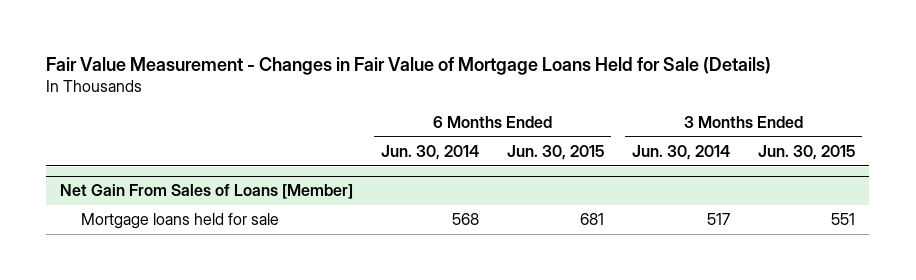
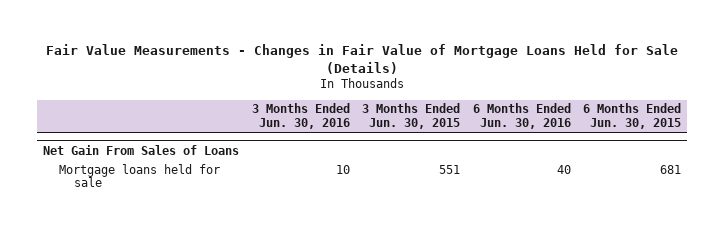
[46,56,772,75] Fair Value Measurement - Changes in Fair Value of Mortgage Loans Held for Sale (Details) -> [46,44,679,74] Fair Value Measurements - Changes in Fair Value of Mortgage Loans Held for Sale (Details)
[381,144,480,160] Jun. 30, 2014 -> none
[632,144,731,160] Jun. 30, 2014 -> none
none -> [251,103,350,130] 3 Months Ended Jun. 30, 2016
none -> [472,103,571,130] 6 Months Ended Jun. 30, 2016
[60,184,354,200] Net Gain From Sales of Loans [Member] -> [43,144,240,155] Net Gain From Sales of Loans

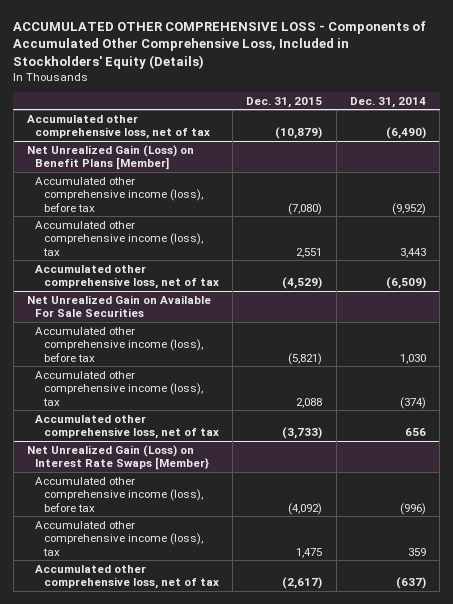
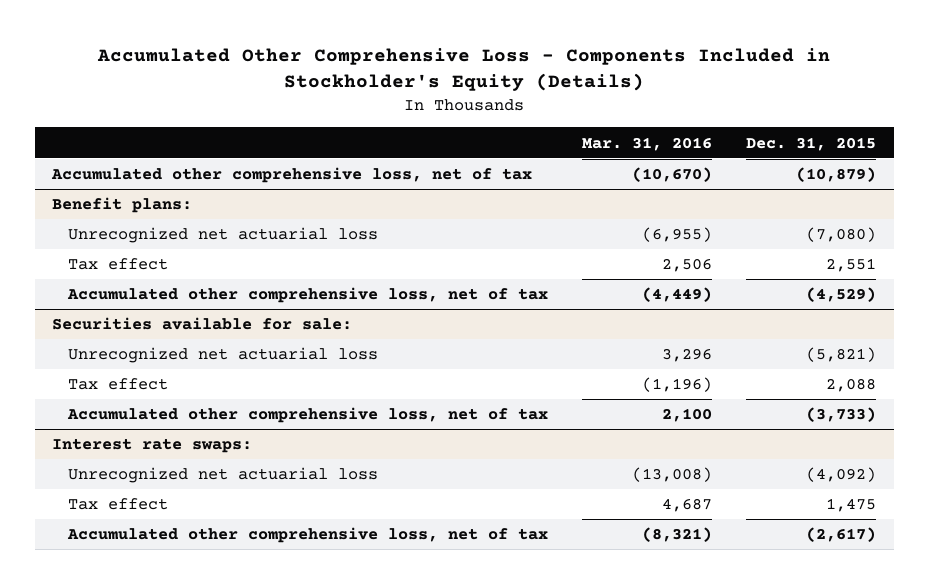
[13,20,427,69] ACCUMULATED OTHER COMPREHENSIVE LOSS - Components of Accumulated Other Comprehensive Loss, Included in Stockholders' Equity (Details) -> [97,48,831,92] Accumulated Other Comprehensive Loss - Components Included in Stockholder's Equity (Details)
[349,96,426,108] Dec. 31, 2014 -> none
none -> [581,136,712,151] Mar. 31, 2016
[35,176,203,212] Accumulated other comprehensive income (loss), before tax -> none
[26,144,194,171] Net Unrealized Gain (Loss) on Benefit Plans [Member] -> [51,197,192,214] Benefit plans:
none -> [67,227,378,244] Unrecognized net actuarial loss
[35,220,203,256] Accumulated other comprehensive income (loss), tax -> [67,258,168,271] Tax effect
[26,294,211,318] Net Unrealized Gain on Available For Sale Securities -> [51,317,352,331] Securities available for sale:
[35,326,203,362] Accumulated other comprehensive income (loss), before tax -> [67,347,378,364] Unrecognized net actuarial loss
[35,370,203,406] Accumulated other comprehensive income (loss), tax -> [67,378,168,391] Tax effect
[26,444,210,471] Net Unrealized Gain (Loss) on Interest Rate Swaps [Member} -> [51,438,252,454] Interest rate swaps:
[35,476,203,512] Accumulated other comprehensive income (loss), before tax -> [67,467,378,484] Unrecognized net actuarial loss
[35,520,203,556] Accumulated other comprehensive income (loss), tax -> [67,498,168,511] Tax effect

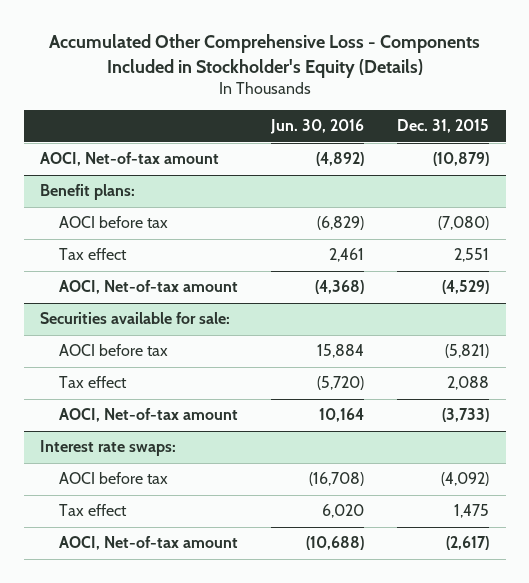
[581,136,712,151] Mar. 31, 2016 -> none
none -> [270,119,365,135] Jun. 30, 2016
[50,167,532,184] Accumulated other comprehensive loss, net of tax -> [40,152,220,167] AOCI, Net-of-tax amount
[67,227,378,244] Unrecognized net actuarial loss -> [59,216,169,229] AOCI before tax
[66,287,548,304] Accumulated other comprehensive loss, net of tax -> [59,280,239,295] AOCI, Net-of-tax amount
[67,347,378,364] Unrecognized net actuarial loss -> [59,344,169,357] AOCI before tax
[66,407,548,424] Accumulated other comprehensive loss, net of tax -> [59,408,239,423] AOCI, Net-of-tax amount
[67,467,378,484] Unrecognized net actuarial loss -> [59,472,169,485] AOCI before tax
[66,527,548,544] Accumulated other comprehensive loss, net of tax -> [59,536,239,551] AOCI, Net-of-tax amount

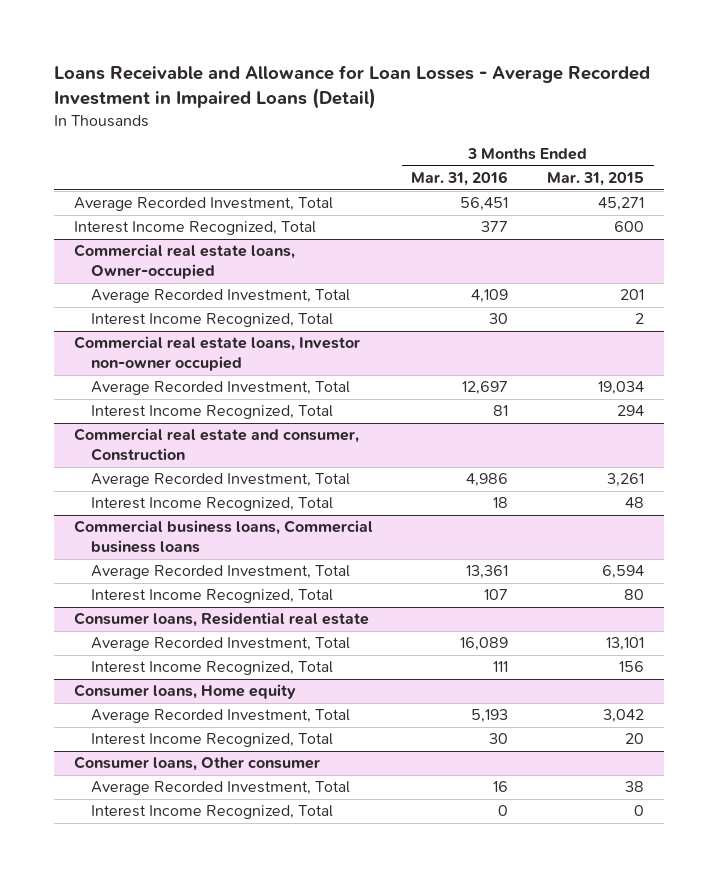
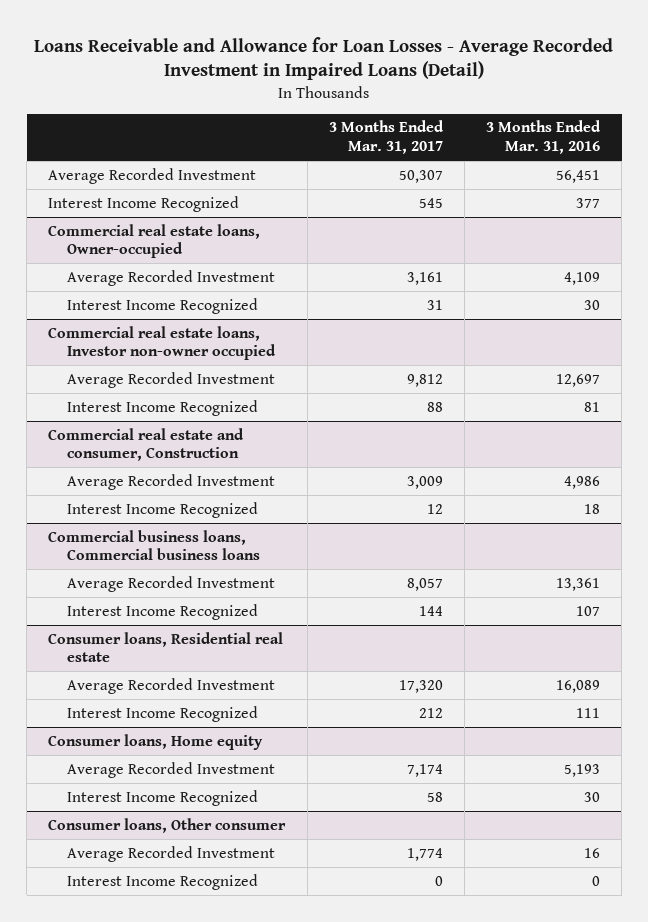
[547,172,645,187] Mar. 31, 2015 -> none
none -> [328,120,444,155] 3 Months Ended Mar. 31, 2017
[73,197,333,212] Average Recorded Investment, Total -> [48,167,257,184] Average Recorded Investment
[73,221,316,236] Interest Income Recognized, Total -> [48,195,240,212] Interest Income Recognized
[91,289,351,304] Average Recorded Investment, Total -> [66,269,275,286] Average Recorded Investment
[91,313,334,328] Interest Income Recognized, Total -> [66,297,258,314] Interest Income Recognized
[91,381,351,396] Average Recorded Investment, Total -> [66,371,275,388] Average Recorded Investment
[91,405,334,420] Interest Income Recognized, Total -> [66,399,258,416] Interest Income Recognized
[91,473,351,488] Average Recorded Investment, Total -> [66,473,275,490] Average Recorded Investment
[91,497,334,512] Interest Income Recognized, Total -> [66,501,258,518] Interest Income Recognized
[91,565,351,580] Average Recorded Investment, Total -> [66,575,275,592] Average Recorded Investment
[91,589,334,604] Interest Income Recognized, Total -> [66,603,258,620] Interest Income Recognized
[91,637,351,652] Average Recorded Investment, Total -> [66,677,275,694] Average Recorded Investment
[91,661,334,676] Interest Income Recognized, Total -> [66,705,258,722] Interest Income Recognized
[91,709,351,724] Average Recorded Investment, Total -> [66,761,275,778] Average Recorded Investment
[91,733,334,748] Interest Income Recognized, Total -> [66,789,258,806] Interest Income Recognized
[91,781,351,796] Average Recorded Investment, Total -> [66,845,275,862] Average Recorded Investment
[91,805,334,820] Interest Income Recognized, Total -> [66,873,258,890] Interest Income Recognized

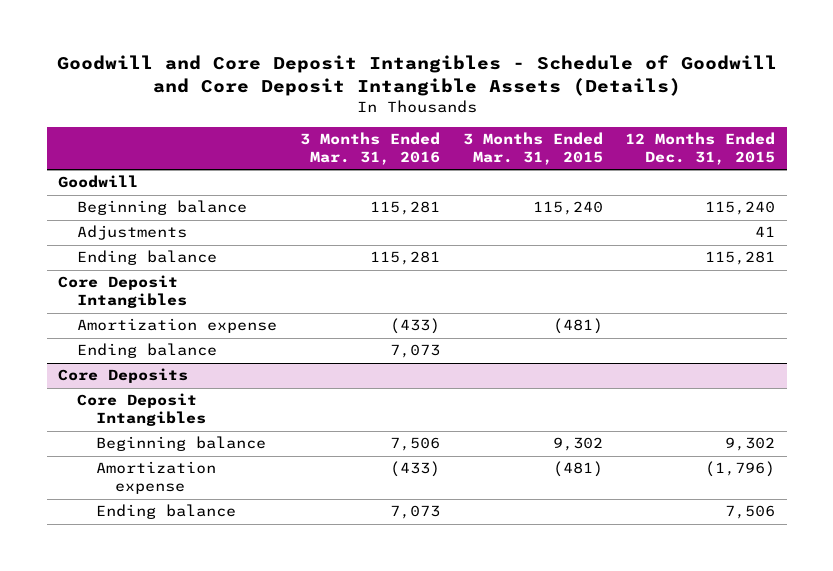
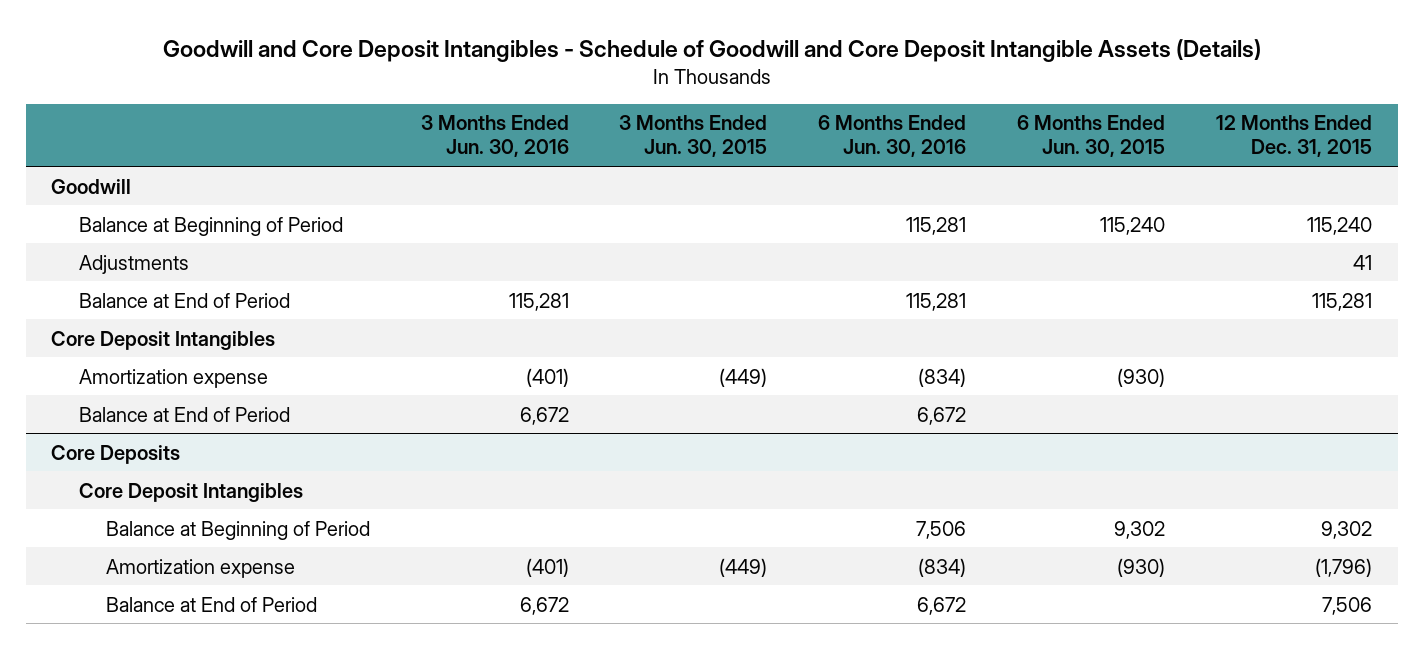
[299,131,440,165] 3 Months Ended Mar. 31, 2016 -> none
[462,131,603,165] 3 Months Ended Mar. 31, 2015 -> none
none -> [420,115,569,158] 3 Months Ended Jun. 30, 2016
none -> [619,115,768,158] 3 Months Ended Jun. 30, 2015
none -> [818,115,967,158] 6 Months Ended Jun. 30, 2016
none -> [1017,115,1166,158] 6 Months Ended Jun. 30, 2015
[77,200,248,216] Beginning balance -> [78,216,343,236] Balance at Beginning of Period
[77,250,218,266] Ending balance -> [78,292,290,308] Balance at End of Period
[77,343,218,359] Ending balance -> [78,406,290,422] Balance at End of Period
[96,436,267,452] Beginning balance -> [105,520,370,540] Balance at Beginning of Period
[96,504,237,520] Ending balance -> [105,596,317,612] Balance at End of Period

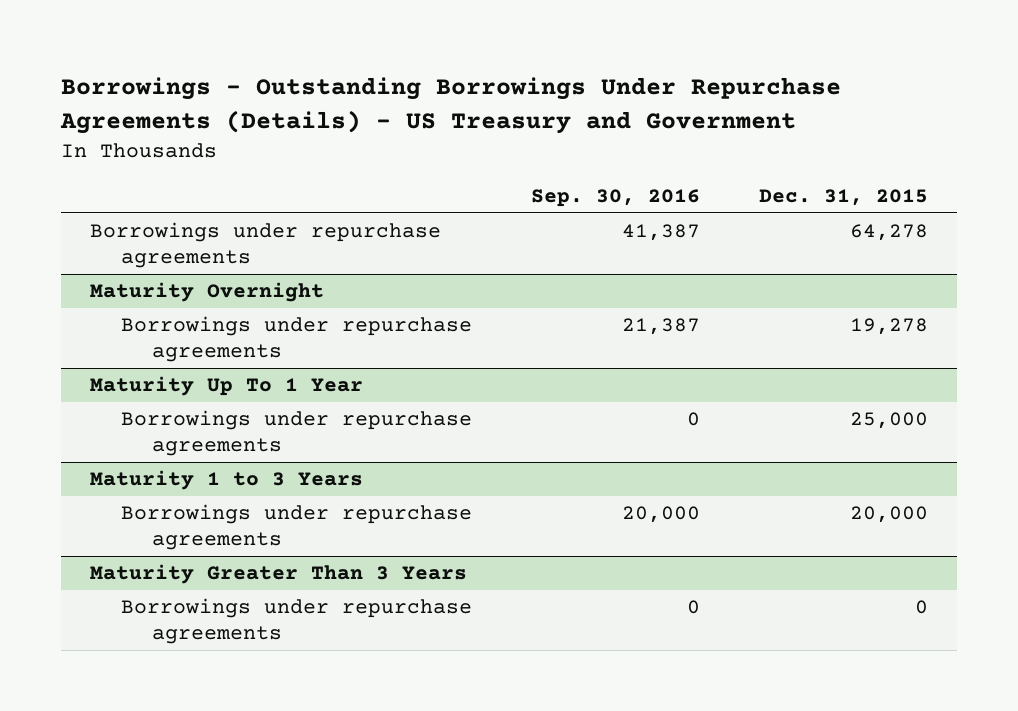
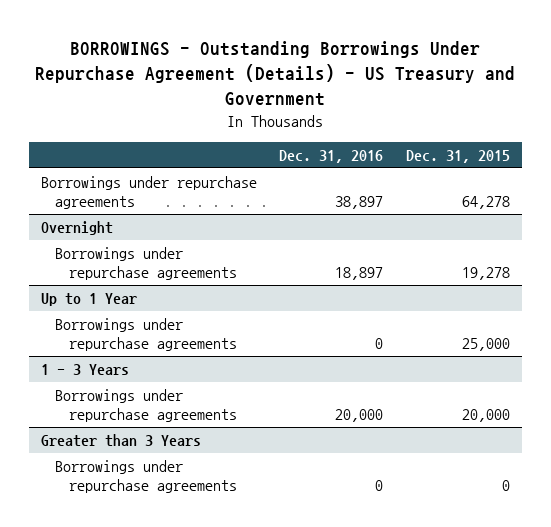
[59,77,841,134] Borrowings - Outstanding Borrowings Under Repurchase Agreements (Details) - US Treasury and Government -> [35,41,516,107] BORROWINGS - Outstanding Borrowings Under Repurchase Agreement (Details) - US Treasury and Government
[530,188,700,207] Sep. 30, 2016 -> none
none -> [279,149,384,163] Dec. 31, 2016
[90,282,325,303] Maturity Overnight -> [40,221,113,236] Overnight
[90,376,364,397] Maturity Up To 1 Year -> [40,293,137,307] Up to 1 Year
[90,470,364,491] Maturity 1 to 3 Years -> [40,364,129,376] 1 - 3 Years
[90,564,468,585] Maturity Greater Than 3 Years -> [40,434,201,448] Greater than 3 Years

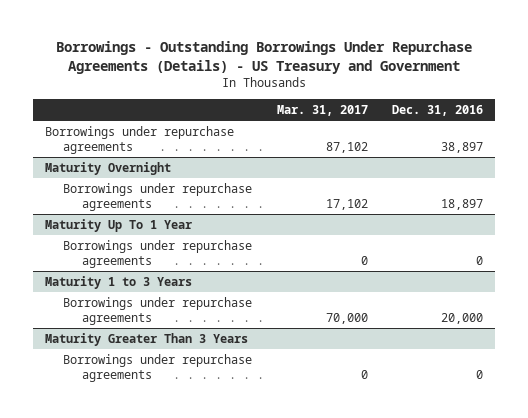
[35,41,516,107] BORROWINGS - Outstanding Borrowings Under Repurchase Agreement (Details) - US Treasury and Government -> [55,40,472,74] Borrowings - Outstanding Borrowings Under Repurchase Agreements (Details) - US Treasury and Government
[406,149,511,163] Dec. 31, 2015 -> none
none -> [276,104,368,116] Mar. 31, 2017
[40,221,113,236] Overnight -> [45,162,172,176] Maturity Overnight
[40,293,137,307] Up to 1 Year -> [45,219,193,233] Maturity Up To 1 Year
[40,364,129,376] 1 - 3 Years -> [45,276,193,290] Maturity 1 to 3 Years
[40,434,201,448] Greater than 3 Years -> [45,333,249,347] Maturity Greater Than 3 Years

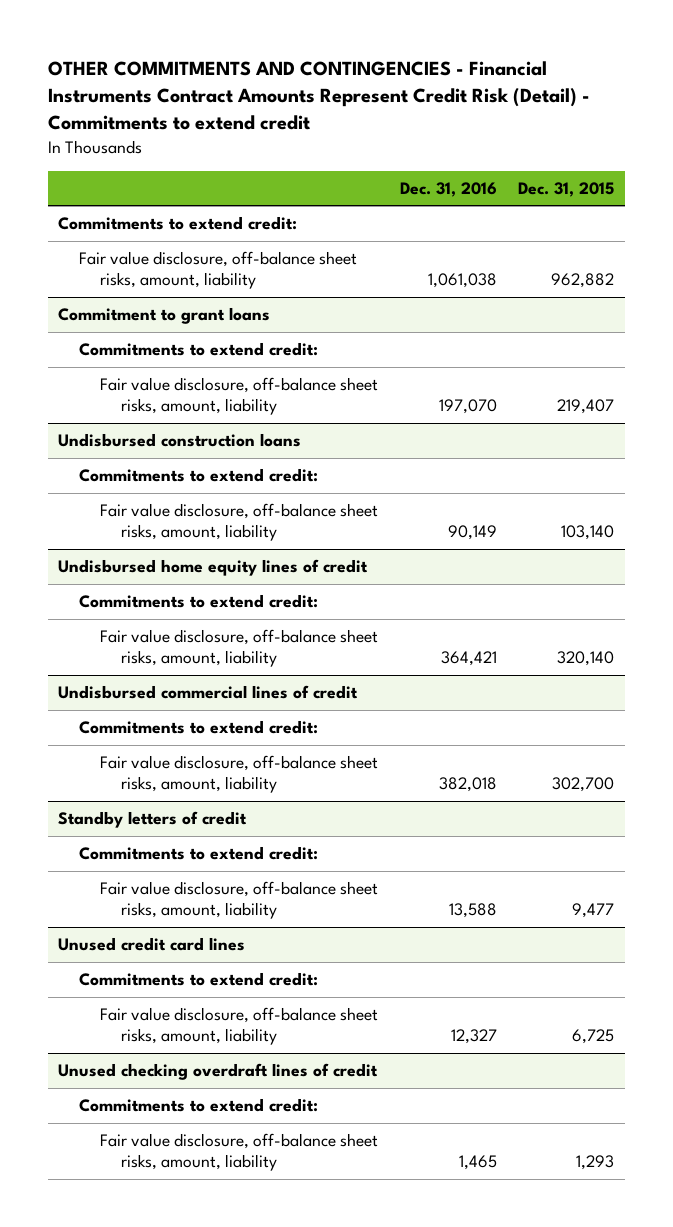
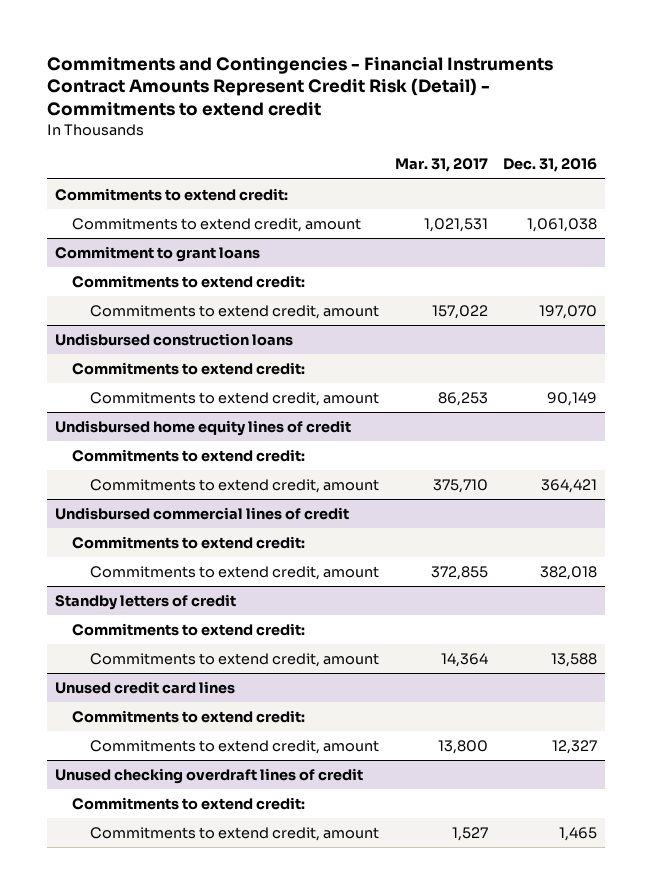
[47,60,590,131] OTHER COMMITMENTS AND CONTINGENCIES - Financial Instruments Contract Amounts Represent Credit Risk (Detail) - Commitments to extend credit -> [46,55,553,117] Commitments and Contingencies - Financial Instruments Contract Amounts Represent Credit Risk (Detail) - Commitments to extend credit
[518,181,615,197] Dec. 31, 2015 -> none
none -> [394,158,488,173] Mar. 31, 2017
[79,251,358,290] Fair value disclosure, off-balance sheet risks, amount, liability -> [72,217,362,232] Commitments to extend credit, amount
[100,377,379,416] Fair value disclosure, off-balance sheet risks, amount, liability -> [89,304,379,319] Commitments to extend credit, amount
[100,503,379,542] Fair value disclosure, off-balance sheet risks, amount, liability -> [89,391,379,406] Commitments to extend credit, amount
[100,629,379,668] Fair value disclosure, off-balance sheet risks, amount, liability -> [89,478,379,493] Commitments to extend credit, amount
[100,755,379,794] Fair value disclosure, off-balance sheet risks, amount, liability -> [89,565,379,580] Commitments to extend credit, amount
[100,881,379,920] Fair value disclosure, off-balance sheet risks, amount, liability -> [89,652,379,667] Commitments to extend credit, amount
[100,1007,379,1046] Fair value disclosure, off-balance sheet risks, amount, liability -> [89,739,379,754] Commitments to extend credit, amount
[100,1133,379,1172] Fair value disclosure, off-balance sheet risks, amount, liability -> [89,826,379,841] Commitments to extend credit, amount

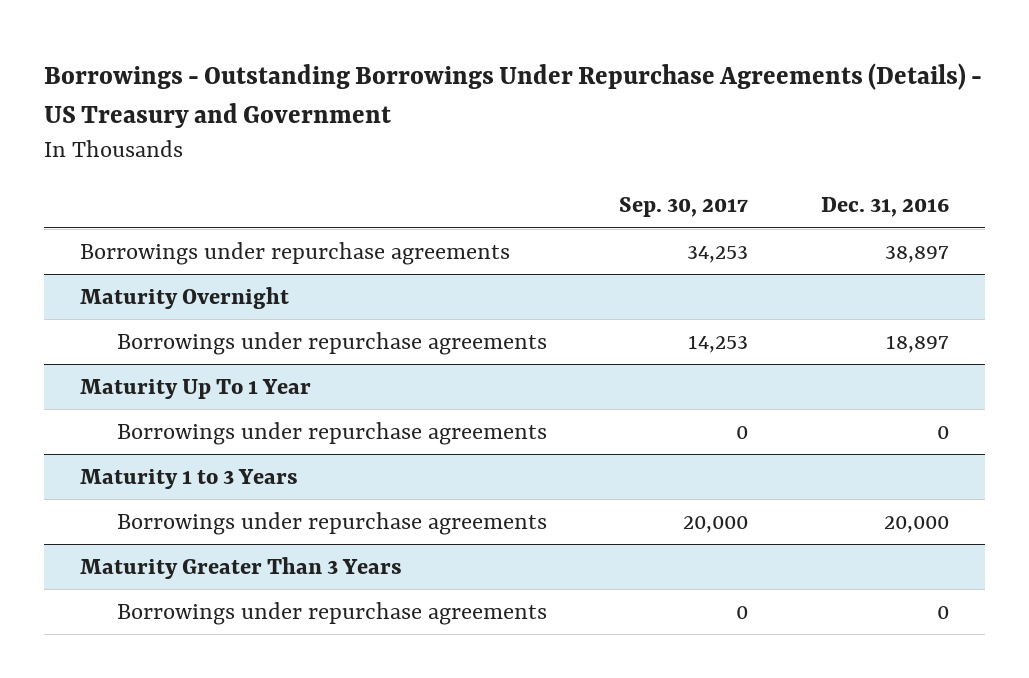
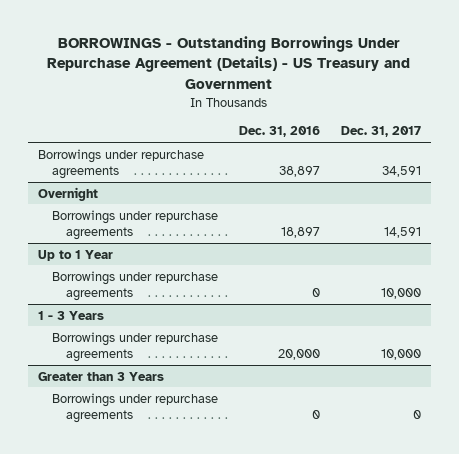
[44,62,983,128] Borrowings - Outstanding Borrowings Under Repurchase Agreements (Details) - US Treasury and Government -> [47,36,411,89] BORROWINGS - Outstanding Borrowings Under Repurchase Agreement (Details) - US Treasury and Government
[619,197,749,218] Sep. 30, 2017 -> none
none -> [340,126,421,138] Dec. 31, 2017
[80,286,290,309] Maturity Overnight -> [38,186,99,201] Overnight
[80,378,312,399] Maturity Up To 1 Year -> [38,249,114,261] Up to 1 Year
[80,468,299,489] Maturity 1 to 3 Years -> [38,310,105,320] 1 - 3 Years
[80,556,403,579] Maturity Greater Than 3 Years -> [38,371,165,381] Greater than 3 Years

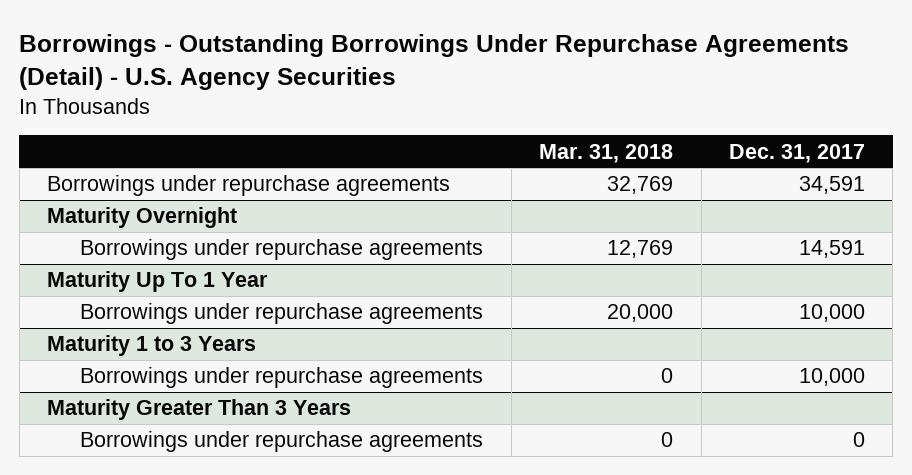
[47,36,411,89] BORROWINGS - Outstanding Borrowings Under Repurchase Agreement (Details) - US Treasury and Government -> [19,34,850,91] Borrowings - Outstanding Borrowings Under Repurchase Agreements (Detail) - U.S. Agency Securities
[238,126,320,138] Dec. 31, 2016 -> none
none -> [539,143,674,163] Mar. 31, 2018
[38,186,99,201] Overnight -> [47,207,238,229] Maturity Overnight
[38,249,114,261] Up to 1 Year -> [47,271,269,293] Maturity Up To 1 Year
[38,310,105,320] 1 - 3 Years -> [47,335,257,357] Maturity 1 to 3 Years
[38,371,165,381] Greater than 3 Years -> [47,399,352,421] Maturity Greater Than 3 Years

